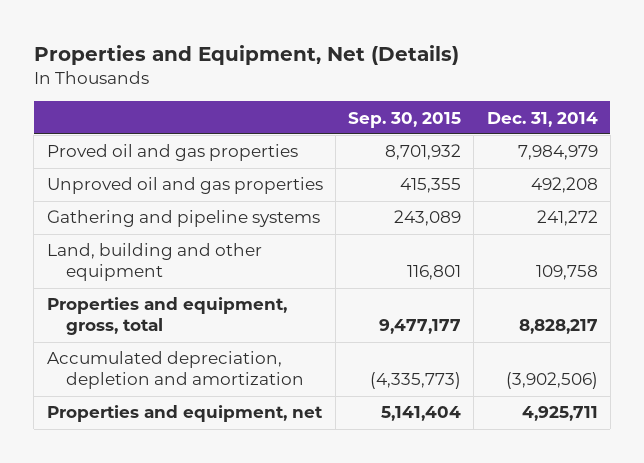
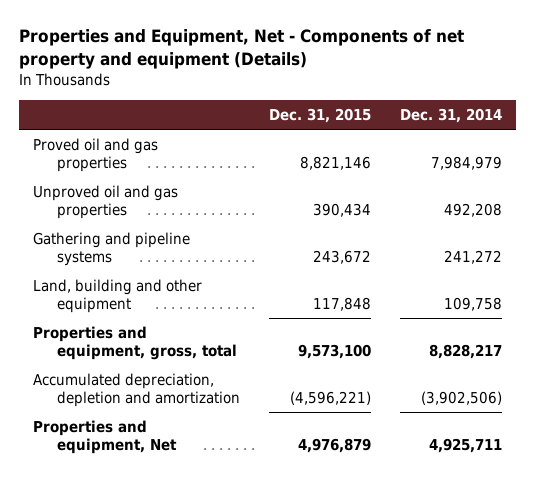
[33,44,459,65] Properties and Equipment, Net (Details) -> [19,29,465,70] Properties and Equipment, Net - Components of net property and equipment (Details)
[348,111,462,128] Sep. 30, 2015 -> none
none -> [268,108,371,124] Dec. 31, 2015
[46,405,323,423] Properties and equipment, net -> [33,419,178,455] Properties and equipment, Net

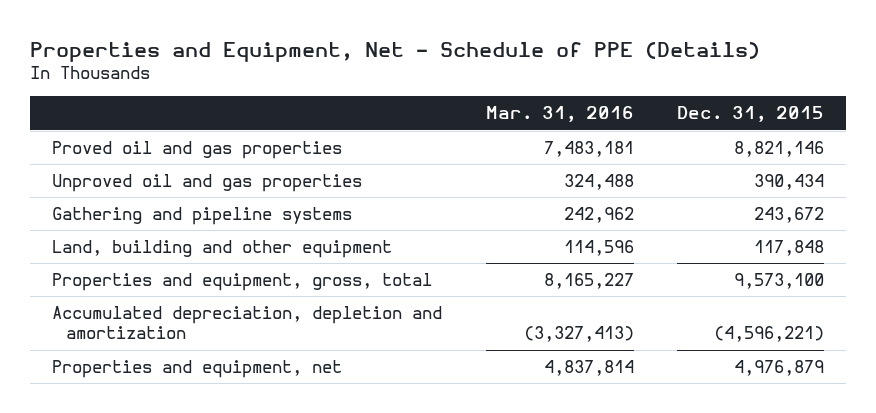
[19,29,465,70] Properties and Equipment, Net - Components of net property and equipment (Details) -> [30,41,761,62] Properties and Equipment, Net - Schedule of PPE (Details)
[399,108,502,124] Dec. 31, 2014 -> none
none -> [485,106,634,123] Mar. 31, 2016
[33,419,178,455] Properties and equipment, Net -> [52,360,343,379] Properties and equipment, net

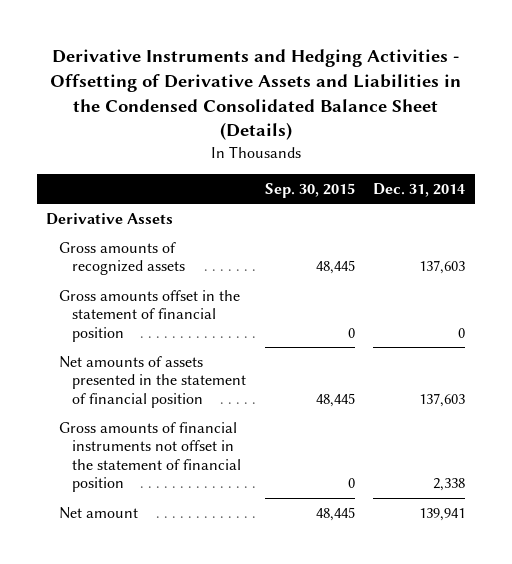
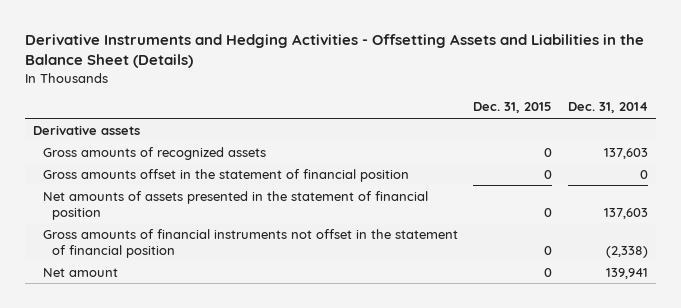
[49,48,461,141] Derivative Instruments and Hedging Activities - Offsetting of Derivative Assets and Liabilities in the Condensed Consolidated Balance Sheet (Details) -> [25,34,645,69] Derivative Instruments and Hedging Activities - Offsetting Assets and Liabilities in the Balance Sheet (Details)
[264,182,355,198] Sep. 30, 2015 -> none
none -> [473,102,553,114] Dec. 31, 2015
[46,212,174,225] Derivative Assets -> [33,124,141,135] Derivative assets
[433,478,466,492] 2,338 -> [605,245,648,258] (2,338)

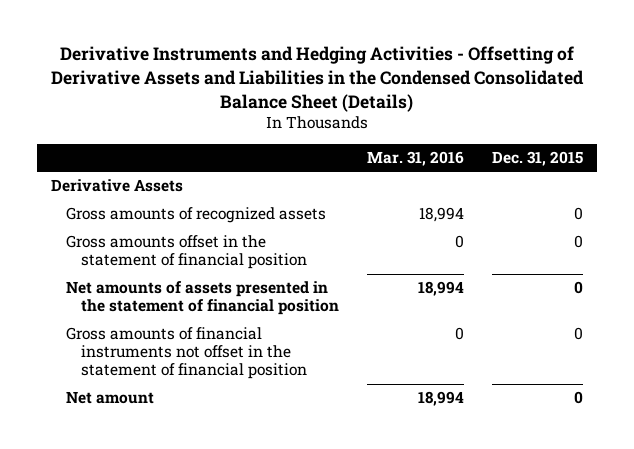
[25,34,645,69] Derivative Instruments and Hedging Activities - Offsetting Assets and Liabilities in the Balance Sheet (Details) -> [50,46,584,112] Derivative Instruments and Hedging Activities - Offsetting of Derivative Assets and Liabilities in the Condensed Consolidated Balance Sheet (Details)
[567,102,648,114] Dec. 31, 2014 -> none
none -> [367,150,465,166] Mar. 31, 2016
[33,124,141,135] Derivative assets -> [50,179,183,193] Derivative Assets

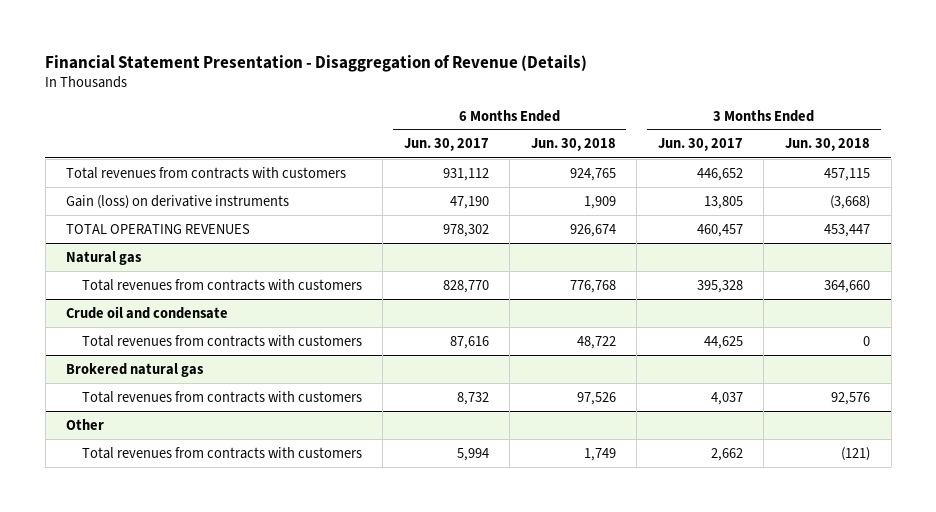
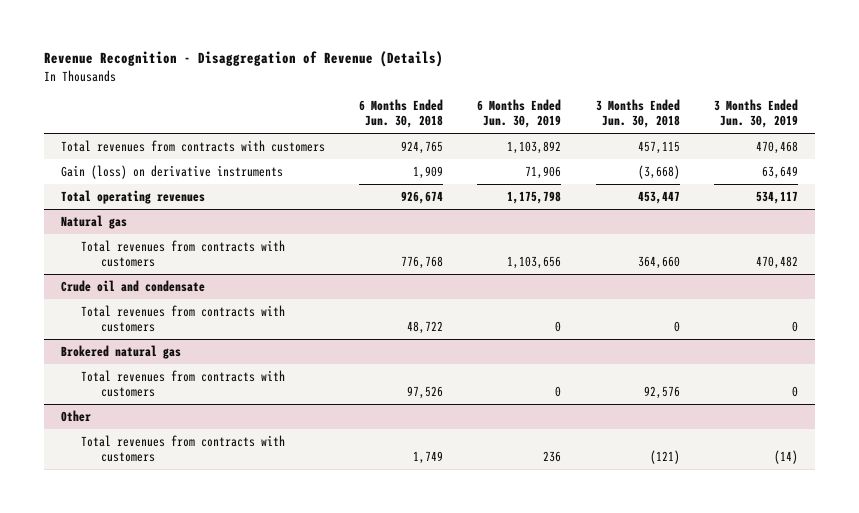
[45,54,588,72] Financial Statement Presentation - Disaggregation of Revenue (Details) -> [43,51,443,68] Revenue Recognition - Disaggregation of Revenue (Details)
[403,138,489,152] Jun. 30, 2017 -> none
[657,138,743,152] Jun. 30, 2017 -> none
none -> [477,99,562,129] 6 Months Ended Jun. 30, 2019
none -> [714,99,799,129] 3 Months Ended Jun. 30, 2019
[66,223,251,234] TOTAL OPERATING REVENUES -> [60,189,205,204] Total operating revenues

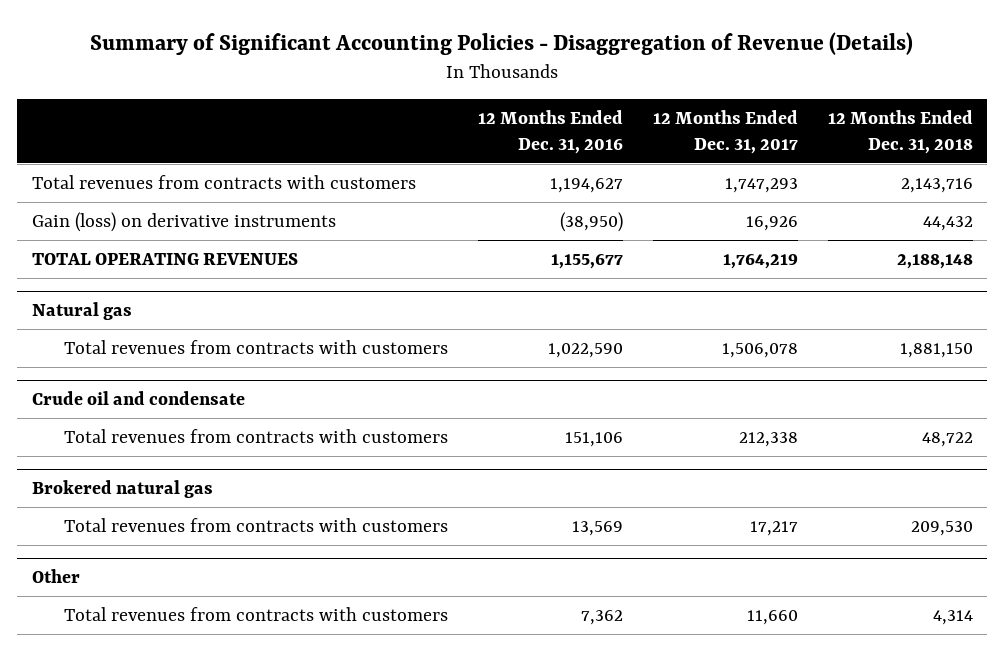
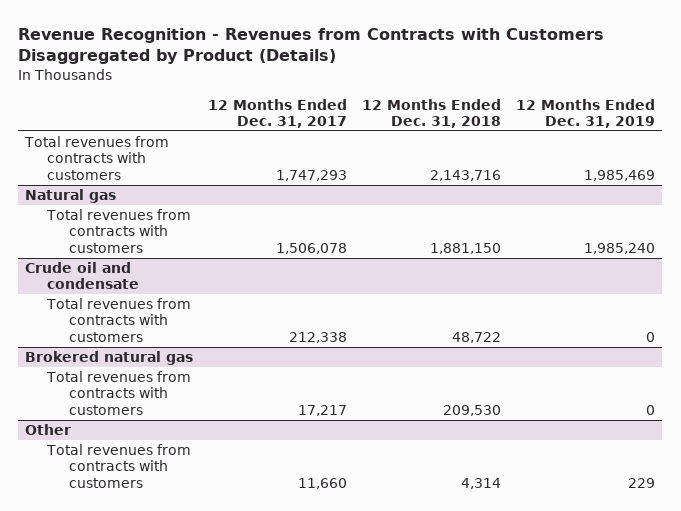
[90,31,914,55] Summary of Significant Accounting Policies - Disaggregation of Revenue (Details) -> [18,27,605,65] Revenue Recognition - Revenues from Contracts with Customers Disaggregated by Product (Details)
[478,110,624,155] 12 Months Ended Dec. 31, 2016 -> none
none -> [516,98,656,128] 12 Months Ended Dec. 31, 2019
[31,211,336,232] Gain (loss) on derivative instruments -> none
[31,252,298,265] TOTAL OPERATING REVENUES -> none

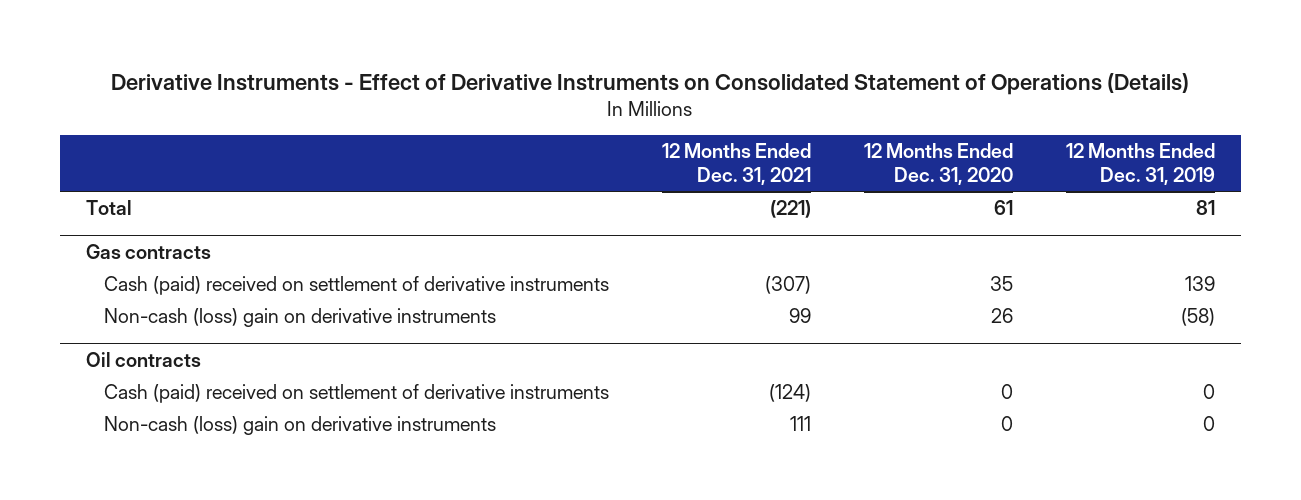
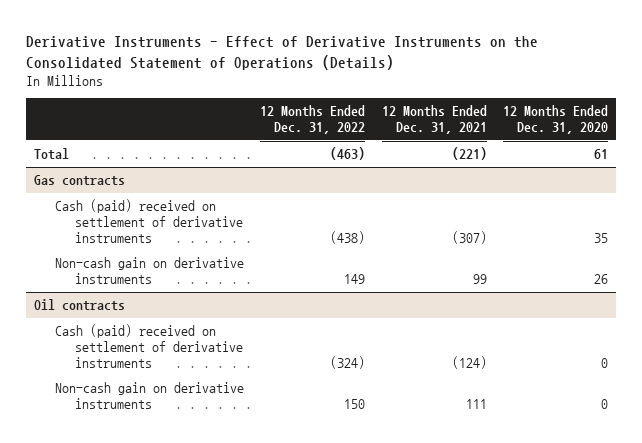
[111,72,1190,95] Derivative Instruments - Effect of Derivative Instruments on Consolidated Statement of Operations (Details) -> [25,36,538,70] Derivative Instruments - Effect of Derivative Instruments on the Consolidated Statement of Operations (Details)
[1065,143,1215,186] 12 Months Ended Dec. 31, 2019 -> none
none -> [260,105,366,134] 12 Months Ended Dec. 31, 2022
[103,308,496,328] Non-cash (loss) gain on derivative instruments -> [54,257,244,284] Non-cash gain on derivative instruments
[103,416,496,436] Non-cash (loss) gain on derivative instruments -> [54,382,244,409] Non-cash gain on derivative instruments

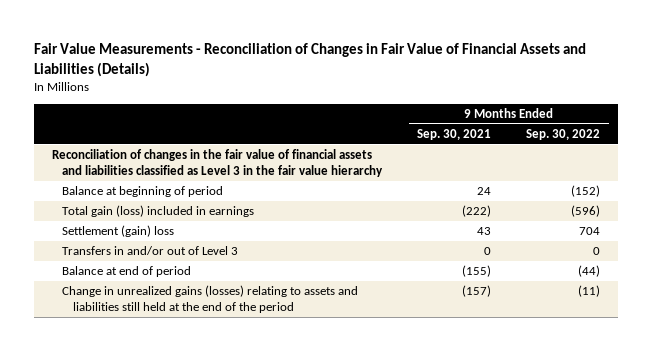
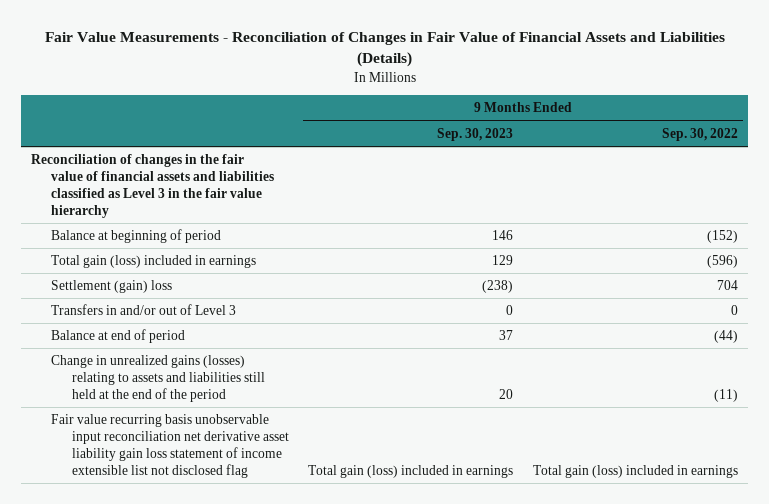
[417,129,492,141] Sep. 30, 2021 -> none
none -> [437,127,514,141] Sep. 30, 2023
none -> [51,414,289,479] Fair value recurring basis unobservable input reconciliation net derivative asset liability gain loss statement of income extensible list not disclosed flag

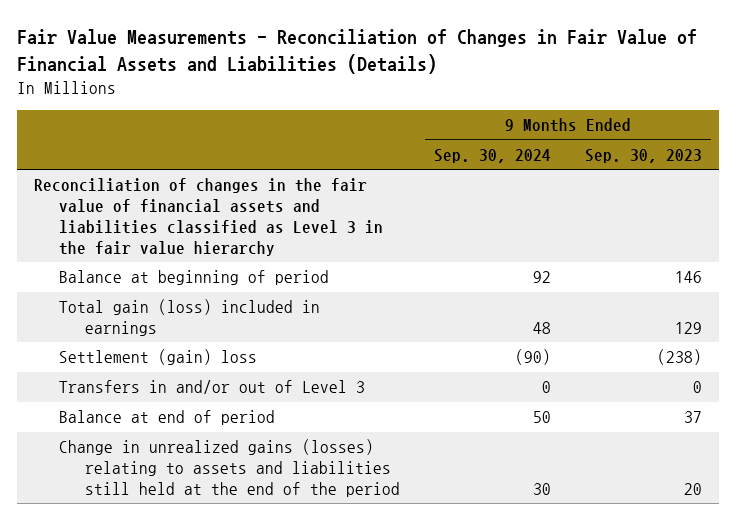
[662,127,739,141] Sep. 30, 2022 -> none
none -> [434,148,552,163] Sep. 30, 2024
[51,414,289,479] Fair value recurring basis unobservable input reconciliation net derivative asset liability gain loss statement of income extensible list not disclosed flag -> none

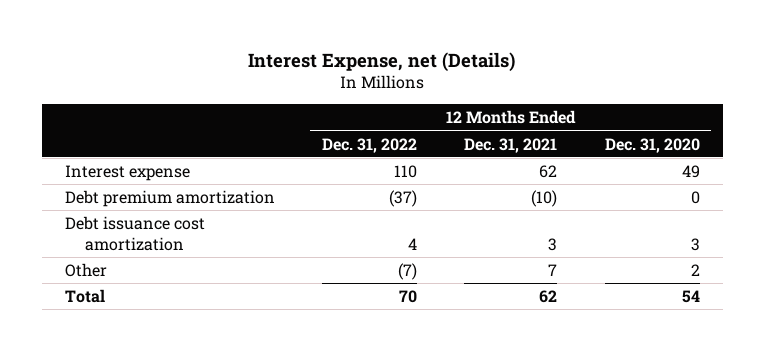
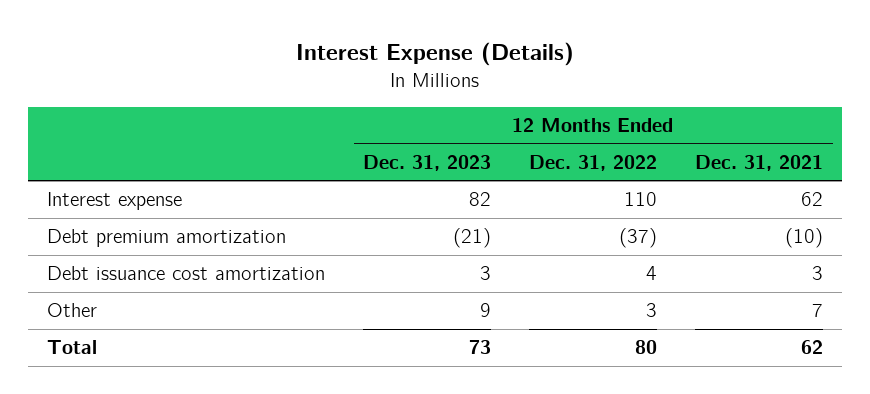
[248,51,516,72] Interest Expense, net (Details) -> [296,41,575,66] Interest Expense (Details)
[604,137,700,153] Dec. 31, 2020 -> none
none -> [363,154,492,171] Dec. 31, 2023
[398,262,418,280] (7) -> [646,303,658,318] 3
[399,289,418,303] 70 -> [635,340,658,355] 80

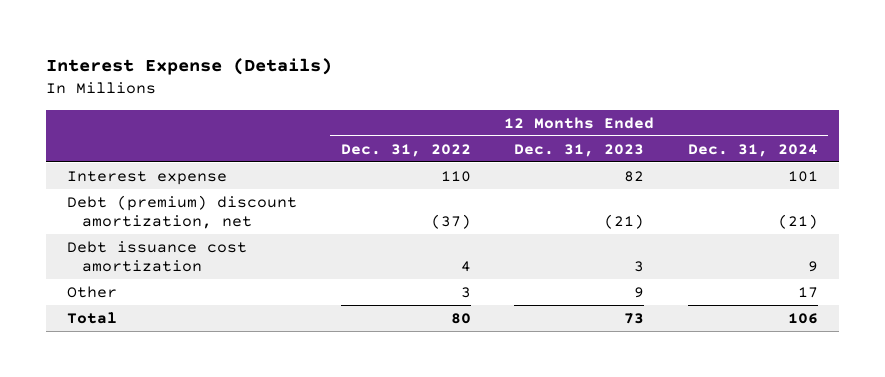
[695,154,824,171] Dec. 31, 2021 -> none
none -> [687,143,818,157] Dec. 31, 2024
[47,229,287,248] Debt premium amortization -> [67,194,298,230] Debt (premium) discount amortization, net

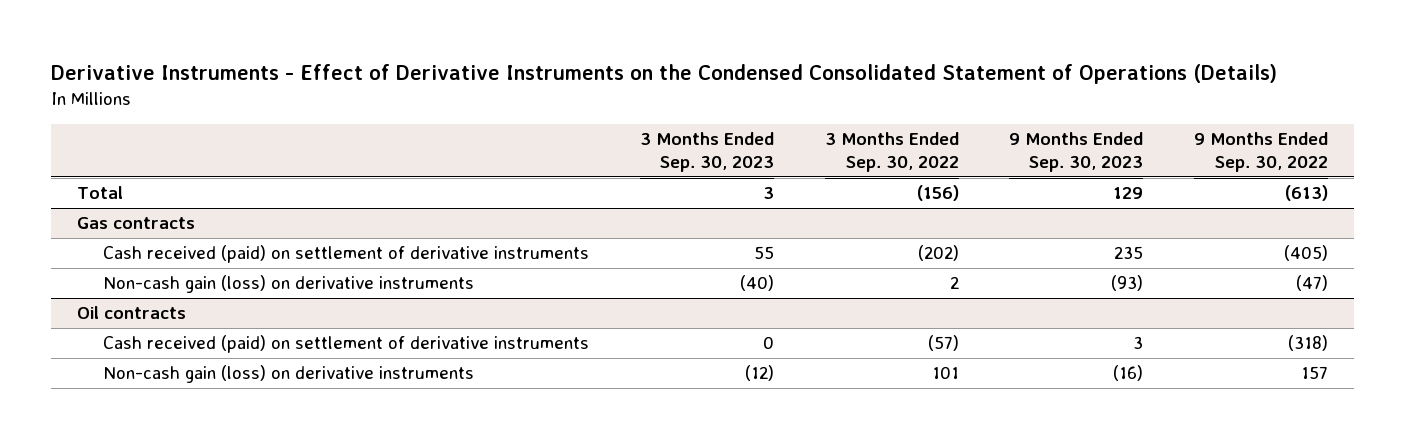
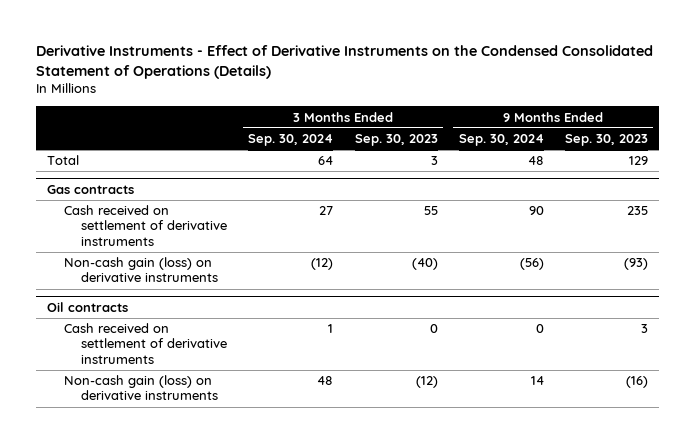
[824,131,959,173] 3 Months Ended Sep. 30, 2022 -> none
[1194,131,1329,173] 9 Months Ended Sep. 30, 2022 -> none
none -> [248,134,334,147] Sep. 30, 2024
none -> [458,134,544,147] Sep. 30, 2024
[102,245,589,264] Cash received (paid) on settlement of derivative instruments -> [63,205,228,246] Cash received on settlement of derivative instruments
[102,335,589,354] Cash received (paid) on settlement of derivative instruments -> [63,323,228,364] Cash received on settlement of derivative instruments

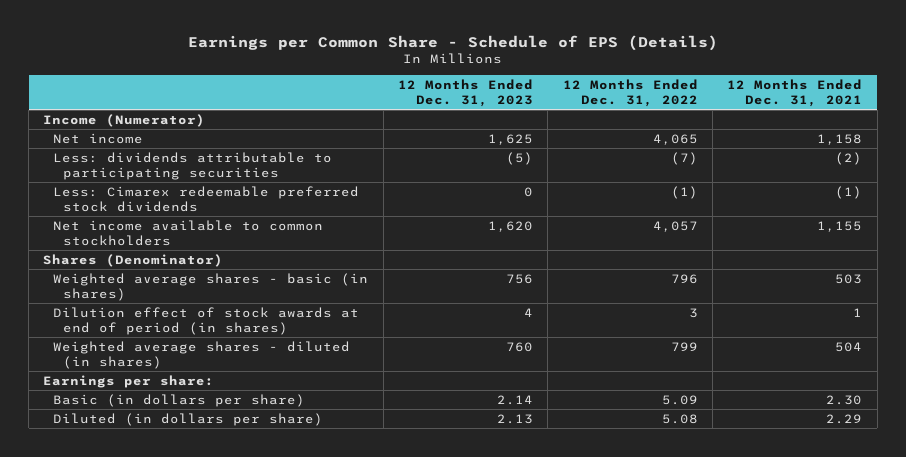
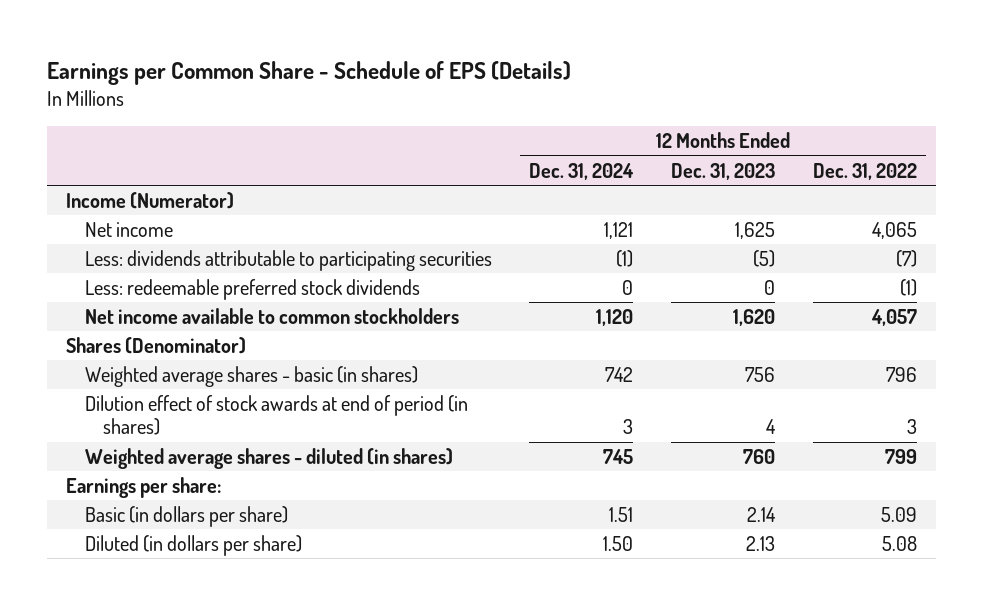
[727,79,863,107] 12 Months Ended Dec. 31, 2021 -> none
none -> [529,162,635,180] Dec. 31, 2024
[53,185,360,212] Less: Cimarex redeemable preferred stock dividends -> [84,279,420,301] Less: redeemable preferred stock dividends

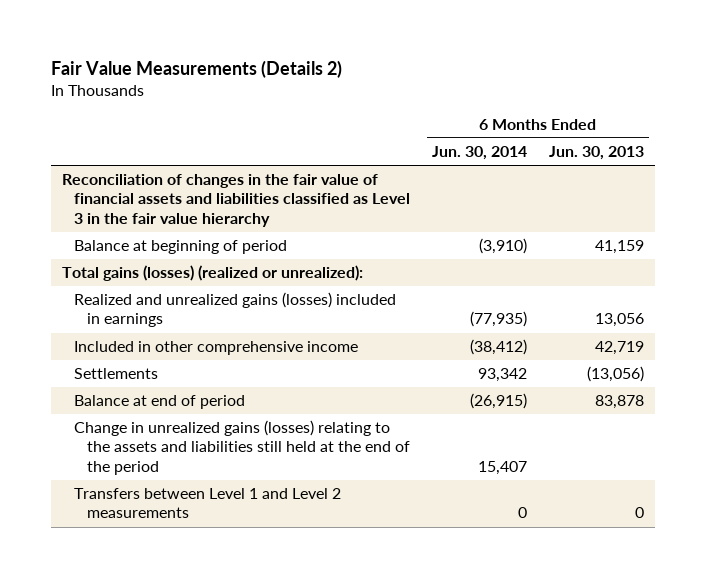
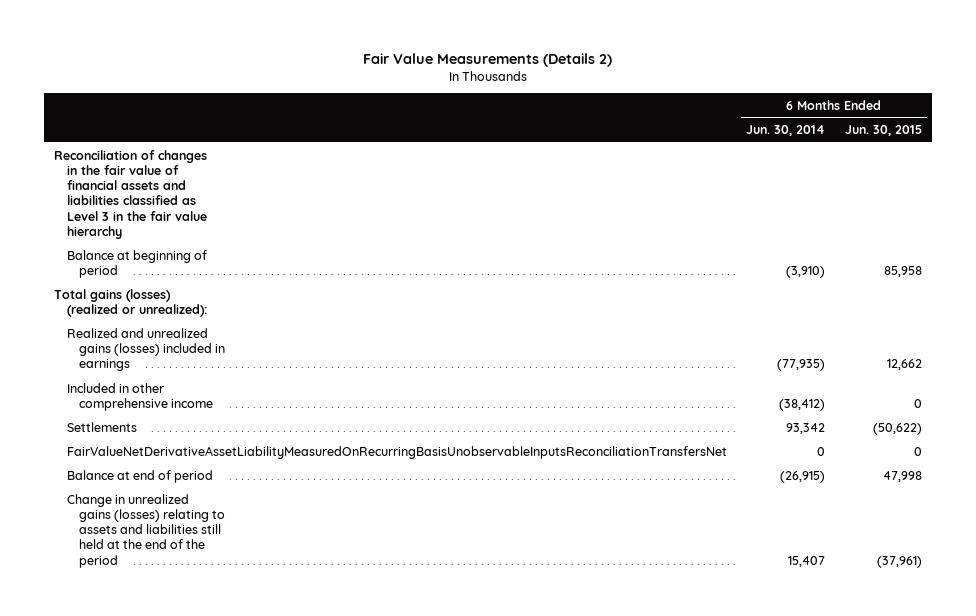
[548,146,644,161] Jun. 30, 2013 -> none
none -> [844,125,922,137] Jun. 30, 2015
none -> [66,445,727,459] FairValueNetDerivativeAssetLiabilityMeasuredOnRecurringBasisUnobservableInputsReconciliationTransfersNet
[74,488,342,519] Transfers between Level 1 and Level 2 measurements -> none
[74,420,410,475] Change in unrealized gains (losses) relating to the assets and liabilities still held at the end of the period -> [66,493,226,568] Change in unrealized gains (losses) relating to assets and liabilities still held at the end of the period

